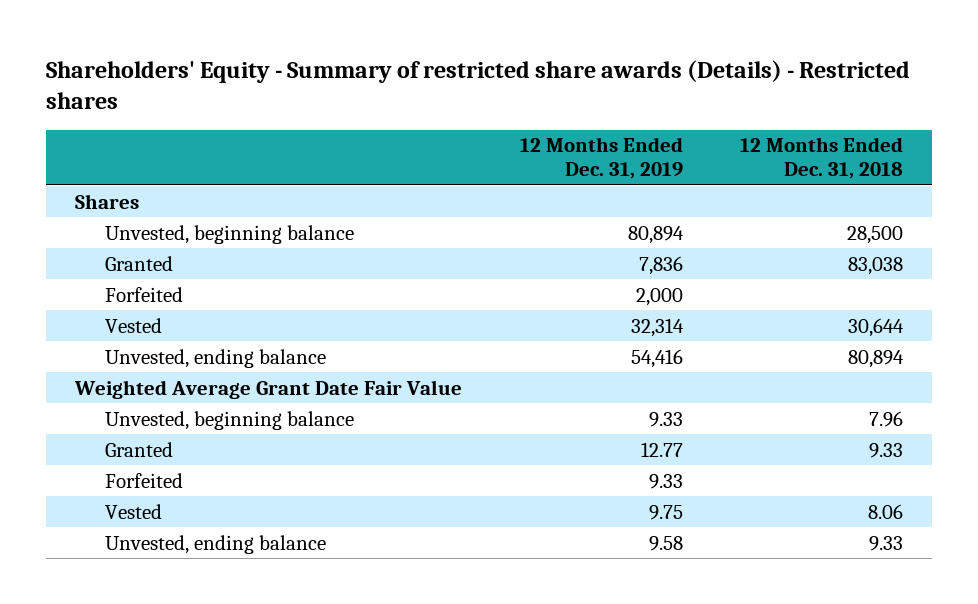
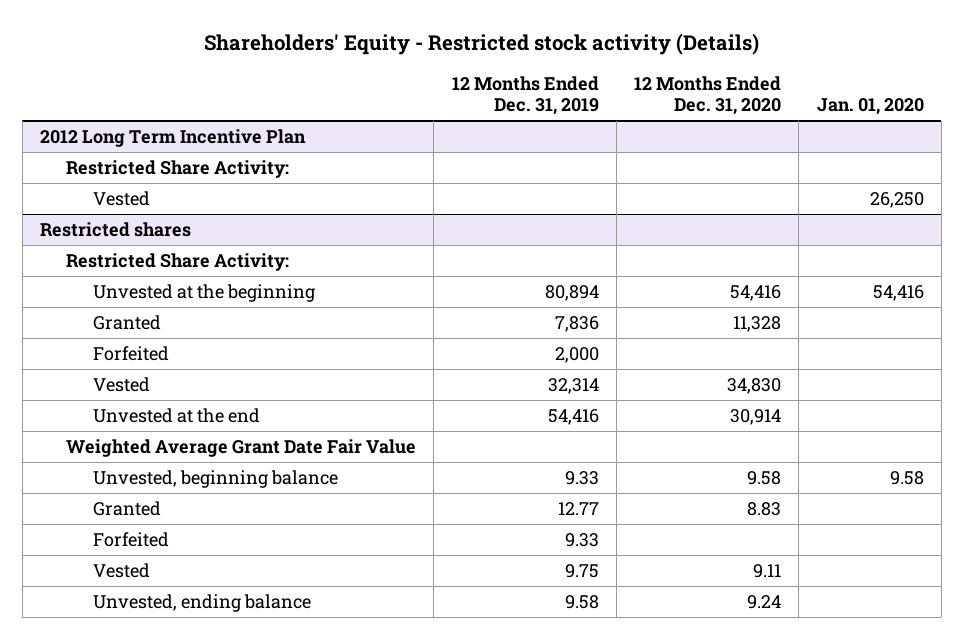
[46,59,911,110] Shareholders' Equity - Summary of restricted share awards (Details) - Restricted shares -> [203,32,759,55] Shareholders' Equity - Restricted stock activity (Details)
[740,137,904,179] 12 Months Ended Dec. 31, 2018 -> none
none -> [634,75,782,115] 12 Months Ended Dec. 31, 2020
none -> [816,97,924,115] Jan. 01, 2020
none -> [39,129,306,148] 2012 Long Term Incentive Plan
[75,193,140,209] Shares -> [66,160,290,179] Restricted Share Activity:
none -> [92,191,150,207] Vested
none -> [39,222,191,238] Restricted shares
none -> [66,253,290,272] Restricted Share Activity:
[104,224,354,244] Unvested, beginning balance -> [92,284,315,303] Unvested at the beginning
[104,348,326,368] Unvested, ending balance -> [92,408,260,424] Unvested at the end

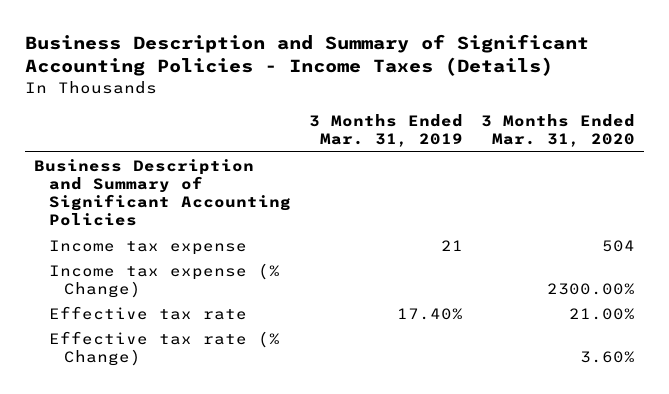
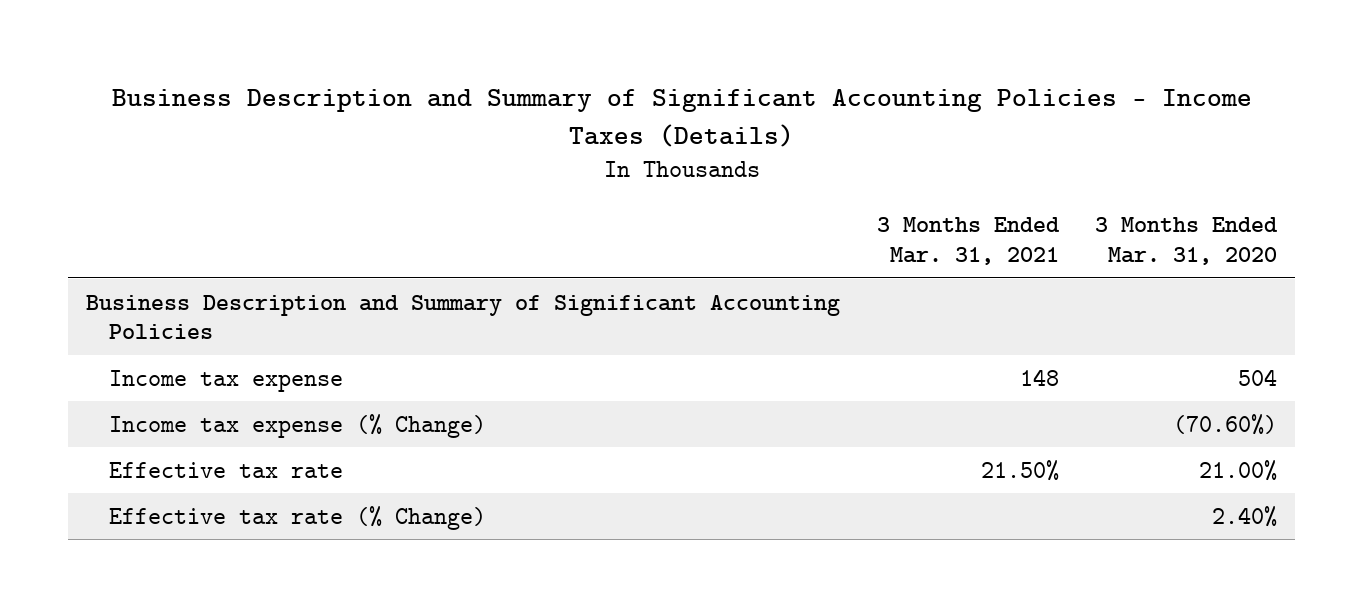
[309,114,464,148] 3 Months Ended Mar. 31, 2019 -> none
none -> [876,217,1060,266] 3 Months Ended Mar. 31, 2021
[547,283,636,296] 2300.00% -> [1173,413,1278,435] (70.60%)
[580,351,636,364] 3.60% -> [1212,505,1278,527] 2.40%

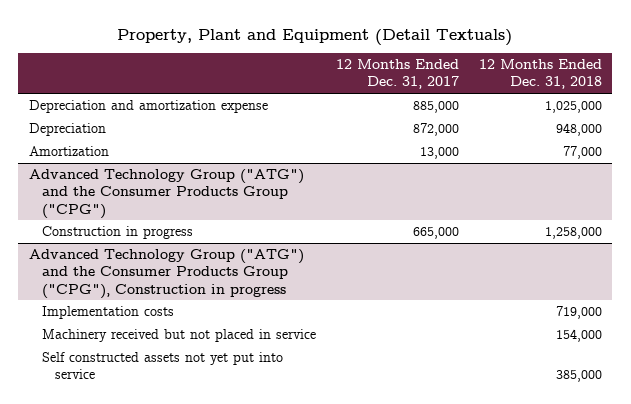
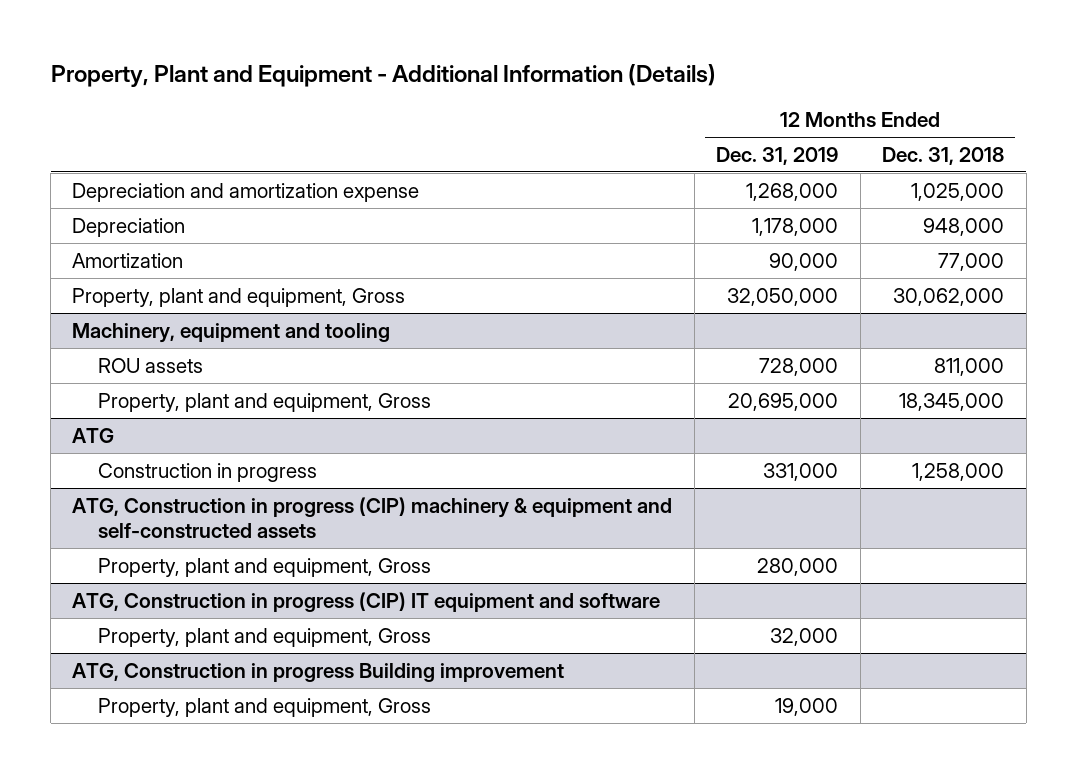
[117,28,513,46] Property, Plant and Equipment (Detail Textuals) -> [50,64,716,88] Property, Plant and Equipment - Additional Information (Details)
[336,59,460,90] 12 Months Ended Dec. 31, 2017 -> none
none -> [716,146,839,165] Dec. 31, 2019
none -> [72,287,406,307] Property, plant and equipment, Gross
none -> [72,322,391,343] Machinery, equipment and tooling
none -> [97,357,203,373] ROU assets
none -> [97,392,431,412] Property, plant and equipment, Gross
[28,169,304,219] Advanced Technology Group ("ATG") and the Consumer Products Group ("CPG") -> [72,427,115,443] ATG
[28,249,304,299] Advanced Technology Group ("ATG") and the Consumer Products Group ("CPG"), Construction in progress -> none
[41,306,174,320] Implementation costs -> none
[41,329,316,343] Machinery received but not placed in service -> none
[41,352,283,380] Self constructed assets not yet put into service -> none
none -> [72,496,673,539] ATG, Construction in progress (CIP) machinery & equipment and self-constructed assets
none -> [97,557,431,577] Property, plant and equipment, Gross
none -> [72,591,661,612] ATG, Construction in progress (CIP) IT equipment and software
none -> [97,627,431,647] Property, plant and equipment, Gross
none -> [72,662,565,682] ATG, Construction in progress Building improvement
none -> [97,697,431,717] Property, plant and equipment, Gross

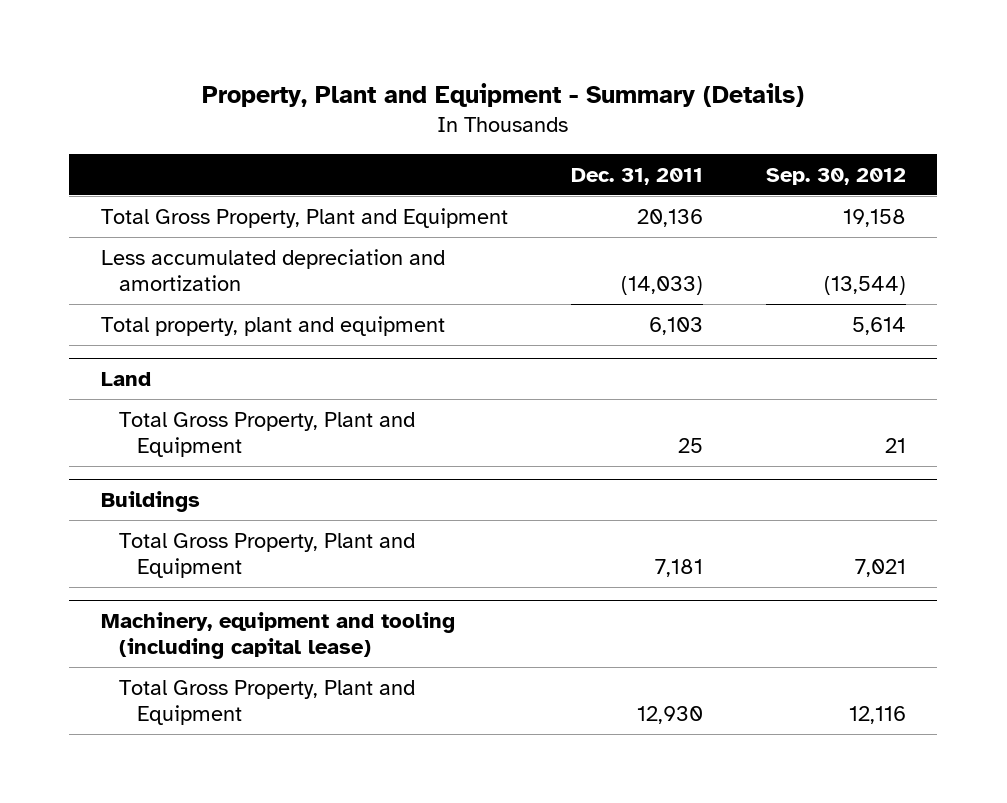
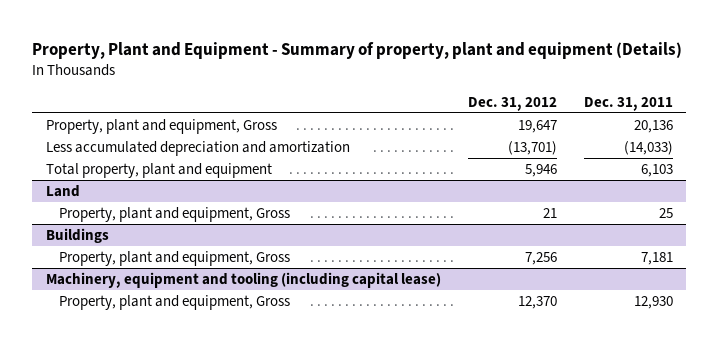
[202,83,805,108] Property, Plant and Equipment - Summary (Details) -> [32,42,683,60] Property, Plant and Equipment - Summary of property, plant and equipment (Details)
[765,167,906,185] Sep. 30, 2012 -> none
none -> [467,96,557,111] Dec. 31, 2012
[100,207,508,228] Total Gross Property, Plant and Equipment -> [45,119,277,135] Property, plant and equipment, Gross
[118,411,415,457] Total Gross Property, Plant and Equipment -> [58,207,290,223] Property, plant and equipment, Gross
[118,532,415,578] Total Gross Property, Plant and Equipment -> [58,251,290,267] Property, plant and equipment, Gross
[118,679,415,725] Total Gross Property, Plant and Equipment -> [58,295,290,311] Property, plant and equipment, Gross

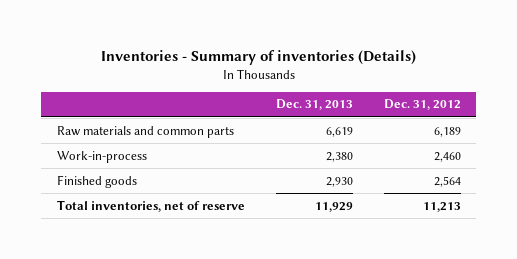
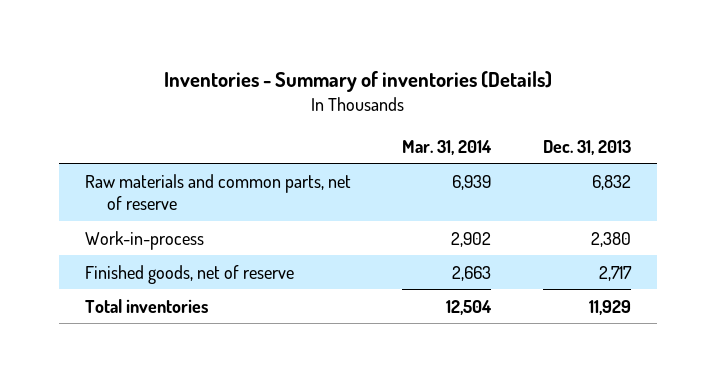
[383,99,461,111] Dec. 31, 2012 -> none
none -> [402,139,493,155] Mar. 31, 2014
[56,125,234,138] Raw materials and common parts -> [84,173,351,211] Raw materials and common parts, net of reserve
[325,126,353,137] 6,619 -> [591,174,631,190] 6,832
[56,174,137,188] Finished goods -> [84,264,294,284] Finished goods, net of reserve
[325,176,353,187] 2,930 -> [598,265,632,281] 2,717
[56,199,245,212] Total inventories, net of reserve -> [84,298,208,313] Total inventories

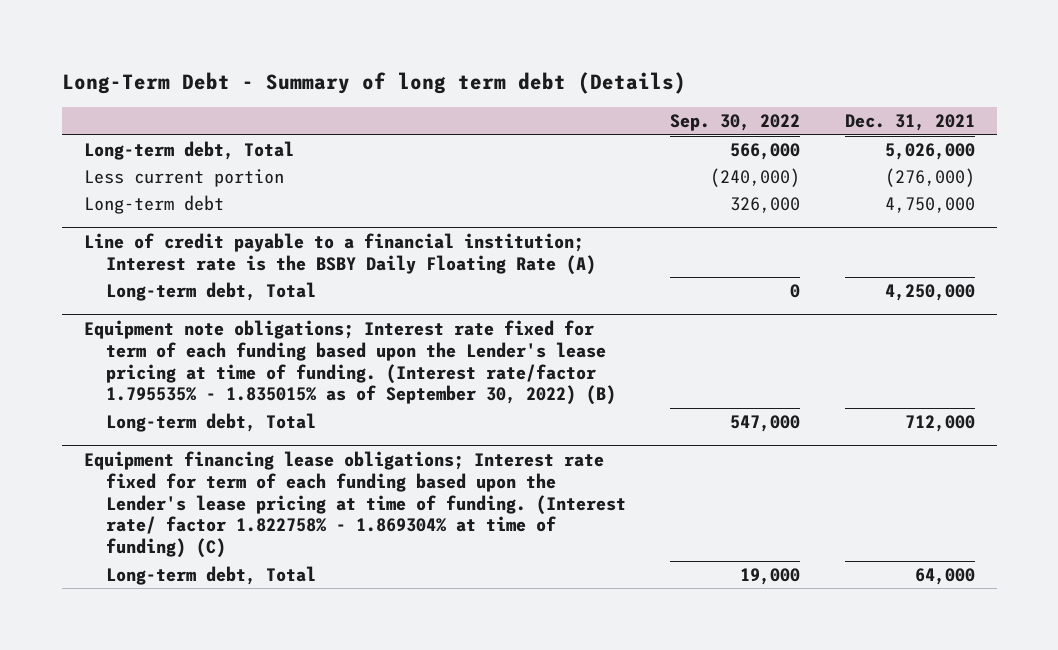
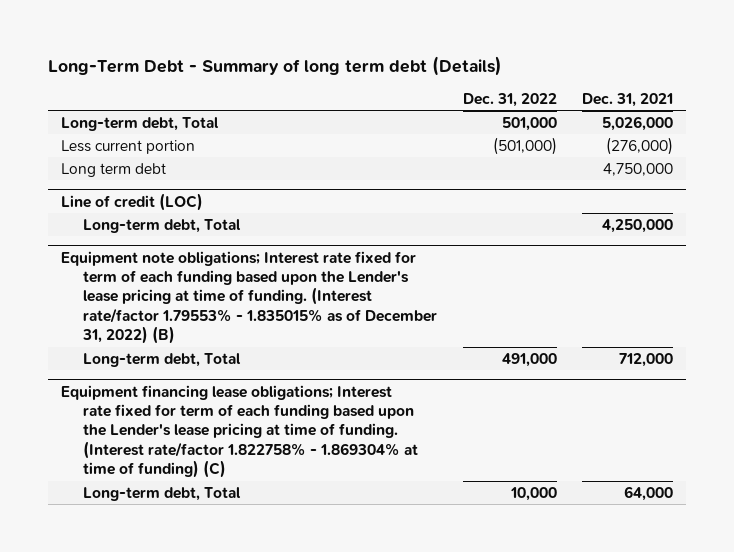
[670,114,801,132] Sep. 30, 2022 -> none
none -> [462,93,557,108] Dec. 31, 2022
[83,194,224,214] Long-term debt -> [60,162,166,177] Long term debt
[83,232,596,275] Line of credit payable to a financial institution; Interest rate is the BSBY Daily Floating Rate (A) -> [60,192,203,211] Line of credit (LOC)
[83,319,616,406] Equipment note obligations; Interest rate fixed for term of each funding based upon the Lender's lease pricing at time of funding. (Interest rate/factor 1.795535% - 1.835015% as of September 30, 2022) (B) -> [60,250,437,345] Equipment note obligations; Interest rate fixed for term of each funding based upon the Lender's lease pricing at time of funding. (Interest rate/factor 1.79553% - 1.835015% as of December 31, 2022) (B)
[83,450,626,559] Equipment financing lease obligations; Interest rate fixed for term of each funding based upon the Lender's lease pricing at time of funding. (Interest rate/ factor 1.822758% - 1.869304% at time of funding) (C) -> [60,384,418,479] Equipment financing lease obligations; Interest rate fixed for term of each funding based upon the Lender's lease pricing at time of funding. (Interest rate/factor 1.822758% - 1.869304% at time of funding) (C)

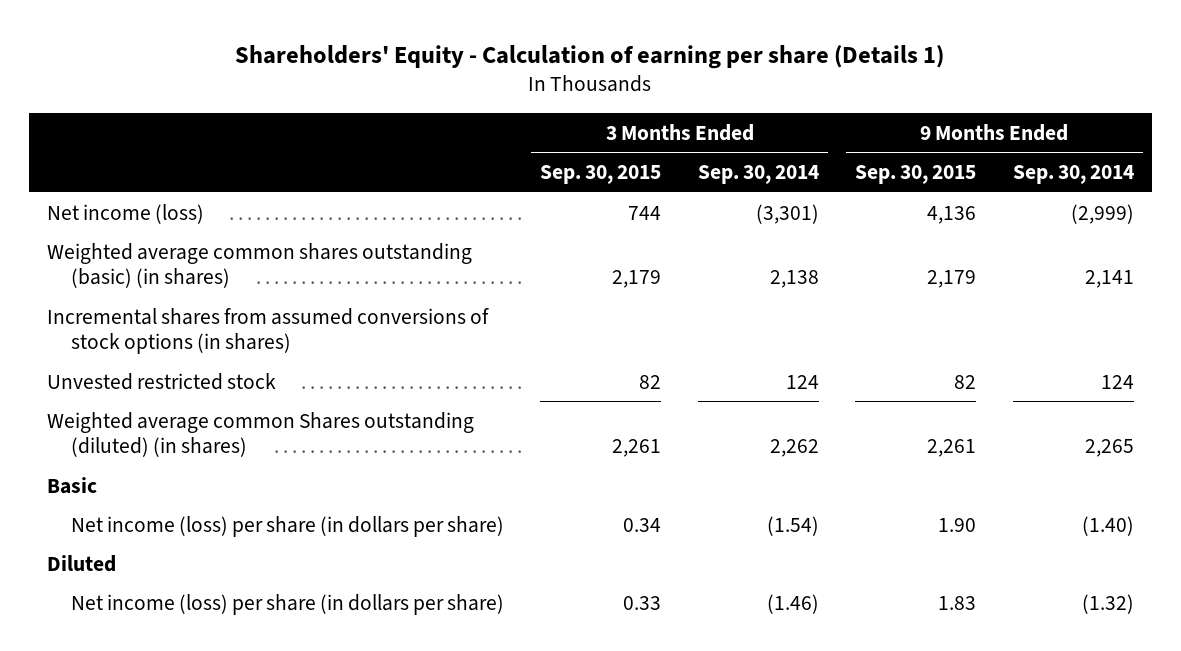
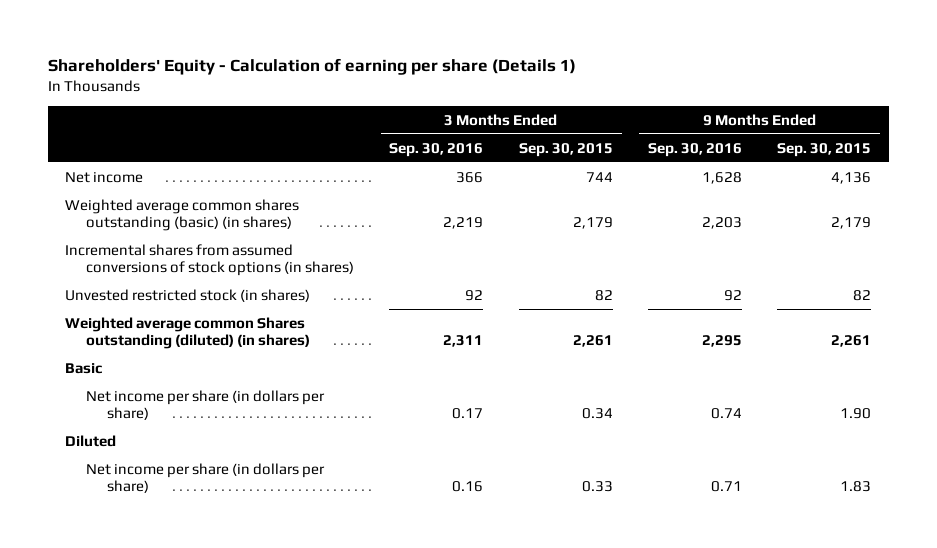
[697,164,819,184] Sep. 30, 2014 -> none
[1012,164,1134,184] Sep. 30, 2014 -> none
none -> [389,142,484,157] Sep. 30, 2016
none -> [647,142,742,157] Sep. 30, 2016
[47,203,205,224] Net income (loss) -> [65,171,144,183] Net income
[47,372,277,390] Unvested restricted stock -> [65,288,311,302] Unvested restricted stock (in shares)
[71,515,505,537] Net income (loss) per share (in dollars per share) -> [86,389,326,421] Net income per share (in dollars per share)
[71,593,505,615] Net income (loss) per share (in dollars per share) -> [86,462,326,494] Net income per share (in dollars per share)

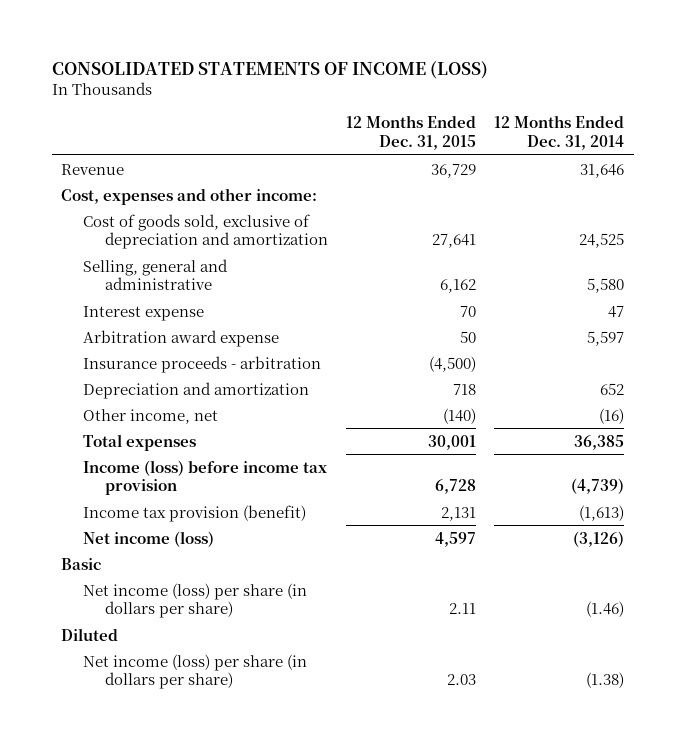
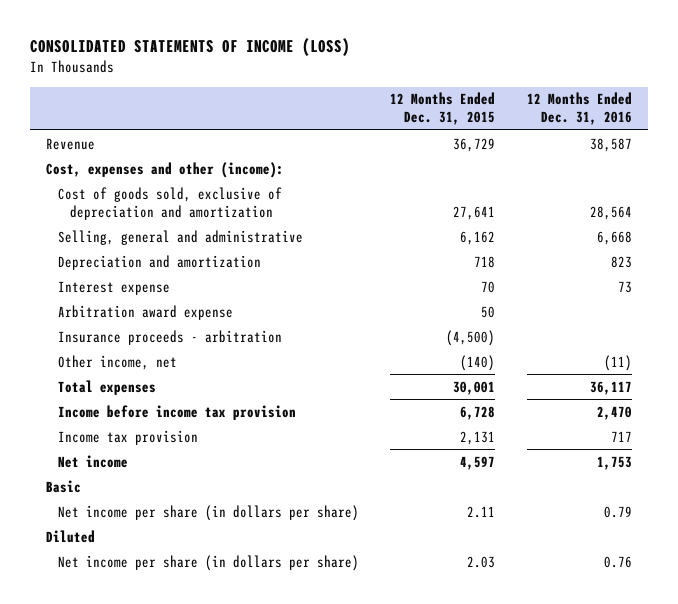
[494,115,625,150] 12 Months Ended Dec. 31, 2014 -> none
none -> [527,92,633,126] 12 Months Ended Dec. 31, 2016
[60,187,317,205] Cost, expenses and other income: -> [45,161,284,178] Cost, expenses and other (income):
[82,381,309,399] Depreciation and amortization -> [57,254,261,270] Depreciation and amortization
[82,459,327,496] Income (loss) before income tax provision -> [57,404,296,420] Income before income tax provision
[82,504,306,522] Income tax provision (benefit) -> [57,429,198,445] Income tax provision
[82,530,214,547] Net income (loss) -> [57,454,128,468] Net income
[82,582,307,619] Net income (loss) per share (in dollars per share) -> [57,504,359,521] Net income per share (in dollars per share)
[82,653,307,690] Net income (loss) per share (in dollars per share) -> [57,554,359,571] Net income per share (in dollars per share)

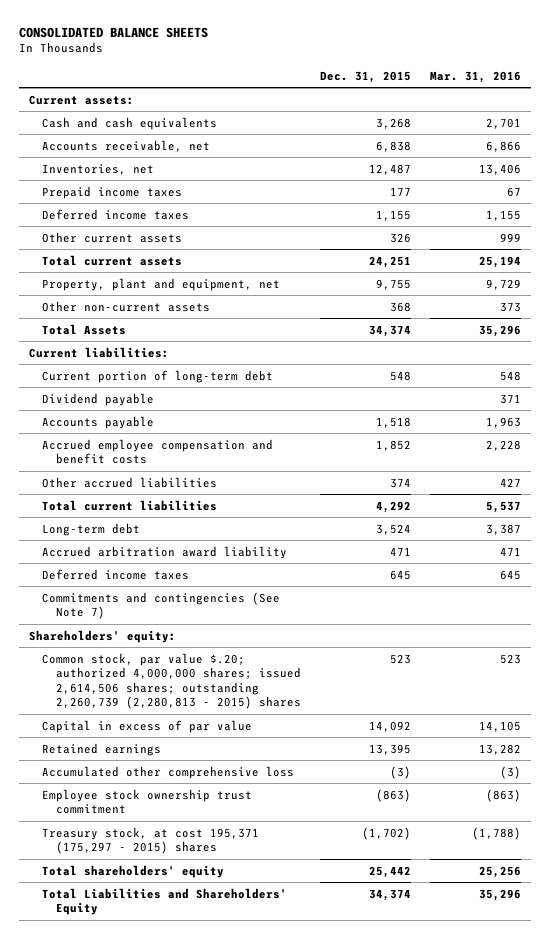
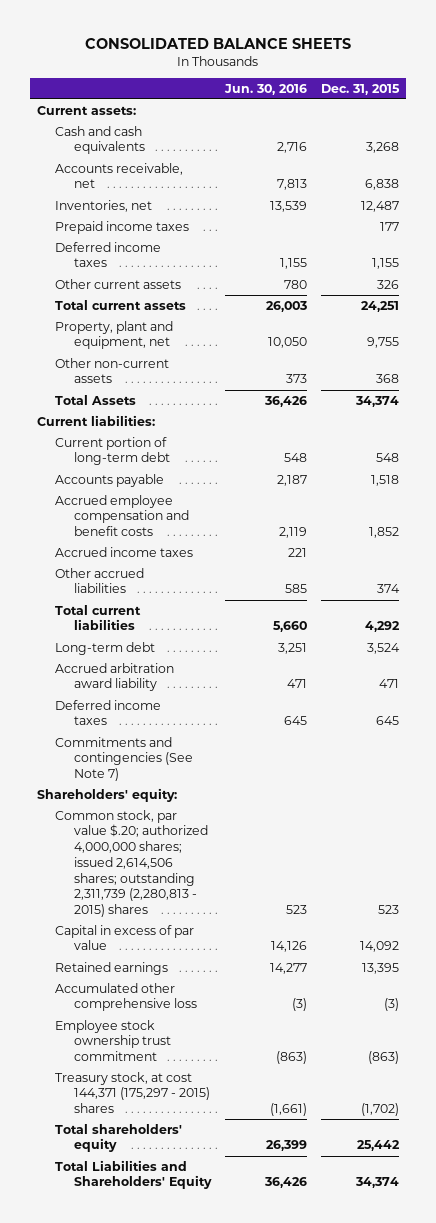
[430,70,522,83] Mar. 31, 2016 -> none
none -> [224,83,308,95] Jun. 30, 2016
[42,392,155,406] Dividend payable -> none
none -> [55,546,194,557] Accrued income taxes
[42,652,302,710] Common stock, par value $.20; authorized 4,000,000 shares; issued 2,614,506 shares; outstanding 2,260,739 (2,280,813 - 2015) shares -> [55,809,209,917] Common stock, par value $.20; authorized 4,000,000 shares; issued 2,614,506 shares; outstanding 2,311,739 (2,280,813 - 2015) shares
[42,826,260,855] Treasury stock, at cost 195,371 (175,297 - 2015) shares -> [55,1071,211,1114] Treasury stock, at cost 144,371 (175,297 - 2015) shares

